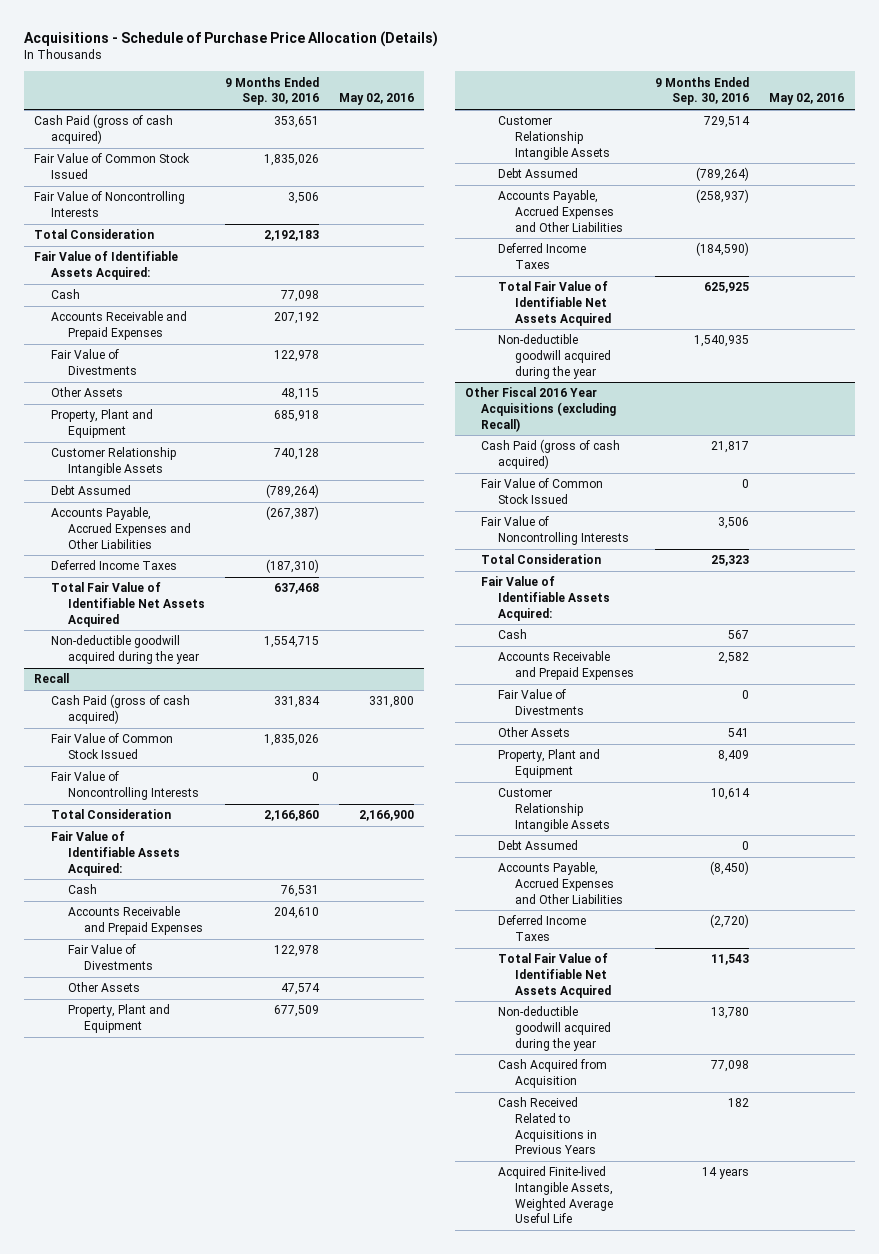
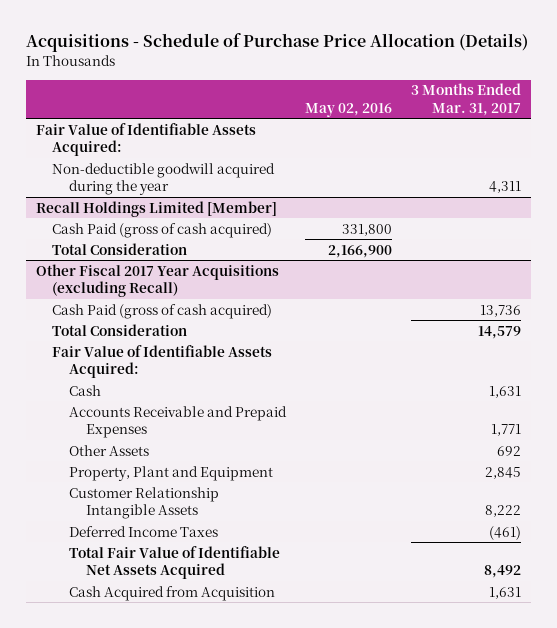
[224,76,319,106] 9 Months Ended Sep. 30, 2016 -> none
none -> [411,83,522,116] 3 Months Ended Mar. 31, 2017
[34,114,174,144] Cash Paid (gross of cash acquired) -> none
[34,153,191,179] Fair Value of Common Stock Issued -> none
[34,191,186,217] Fair Value of Noncontrolling Interests -> none
[34,229,155,240] Total Consideration -> none
[50,289,80,300] Cash -> none
[50,311,187,340] Accounts Receivable and Prepaid Expenses -> none
[50,349,137,375] Fair Value of Divestments -> none
[50,387,123,398] Other Assets -> none
[50,409,153,438] Property, Plant and Equipment -> none
[50,447,176,476] Customer Relationship Intangible Assets -> none
[50,485,131,496] Debt Assumed -> none
[50,507,191,549] Accounts Payable, Accrued Expenses and Other Liabilities -> none
[50,560,177,571] Deferred Income Taxes -> none
[50,582,205,627] Total Fair Value of Identifiable Net Assets Acquired -> none
[34,673,70,684] Recall -> [35,200,277,217] Recall Holdings Limited [Member]
[50,733,173,759] Fair Value of Common Stock Issued -> none
[50,771,199,800] Fair Value of Noncontrolling Interests -> none
[50,831,180,876] Fair Value of Identifiable Assets Acquired: -> none
[67,884,97,895] Cash -> none
[67,906,204,935] Accounts Receivable and Prepaid Expenses -> none
[67,944,154,970] Fair Value of Divestments -> none
[67,982,140,993] Other Assets -> none
[67,1004,170,1033] Property, Plant and Equipment -> none
[497,116,610,160] Customer Relationship Intangible Assets -> none
[497,168,578,179] Debt Assumed -> none
[497,190,623,232] Accounts Payable, Accrued Expenses and Other Liabilities -> none
[497,243,586,269] Deferred Income Taxes -> none
[497,281,611,326] Total Fair Value of Identifiable Net Assets Acquired -> none
[497,334,611,379] Non-deductible goodwill acquired during the year -> none
[464,387,617,432] Other Fiscal 2016 Year Acquisitions (excluding Recall) -> [35,263,279,298] Other Fiscal 2017 Year Acquisitions (excluding Recall)
[481,478,604,504] Fair Value of Common Stock Issued -> none
[481,516,629,545] Fair Value of Noncontrolling Interests -> none
[497,689,584,715] Fair Value of Divestments -> none
[497,840,578,851] Debt Assumed -> none
[497,862,623,904] Accounts Payable, Accrued Expenses and Other Liabilities -> none
[497,1006,611,1051] Non-deductible goodwill acquired during the year -> none
[497,1097,597,1155] Cash Received Related to Acquisitions in Previous Years -> none
[497,1166,613,1224] Acquired Finite-lived Intangible Assets, Weighted Average Useful Life -> none

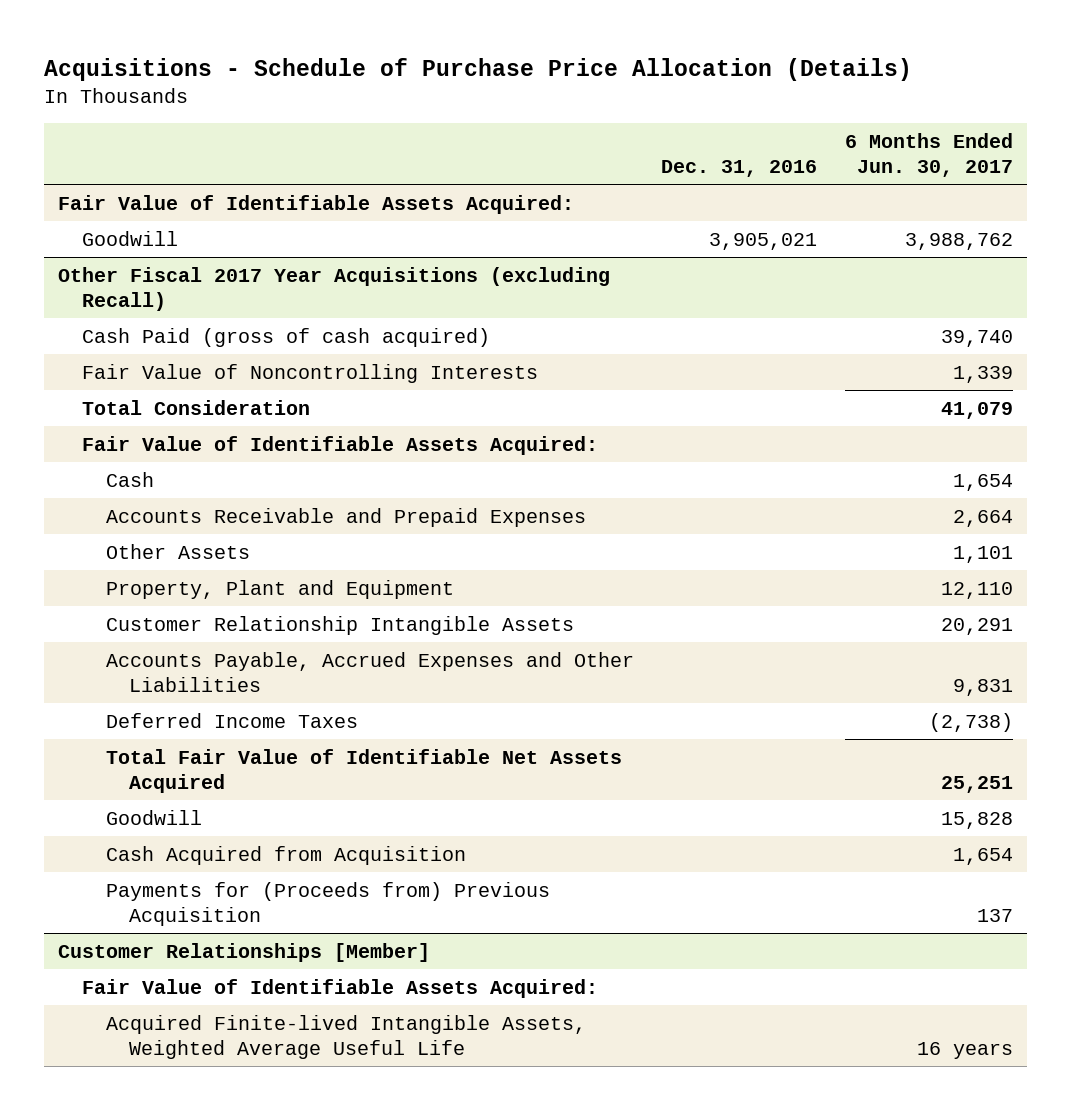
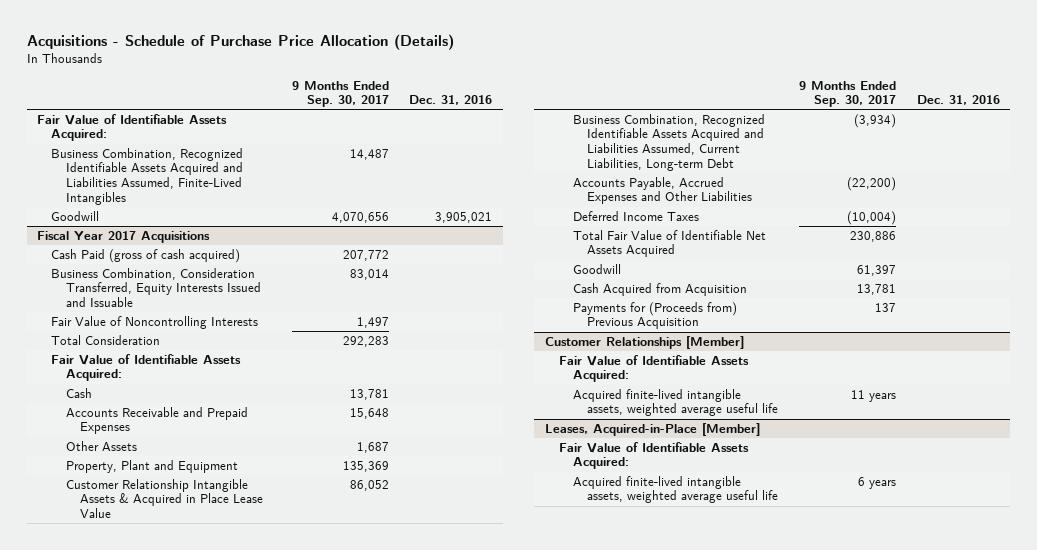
[845,132,1014,177] 6 Months Ended Jun. 30, 2017 -> none
none -> [291,80,389,108] 9 Months Ended Sep. 30, 2017
none -> [51,147,244,205] Business Combination, Recognized Identifiable Assets Acquired and Liabilities Assumed, Finite-Lived Intangibles
[58,266,611,311] Other Fiscal 2017 Year Acquisitions (excluding Recall) -> [37,230,211,243] Fiscal Year 2017 Acquisitions
none -> [51,267,261,307] Business Combination, Consideration Transferred, Equity Interests Issued and Issuable
[105,615,574,635] Customer Relationship Intangible Assets -> none
none -> [65,478,263,518] Customer Relationship Intangible Assets & Acquired in Place Lease Value
none -> [572,113,765,171] Business Combination, Recognized Identifiable Assets Acquired and Liabilities Assumed, Current Liabilities, Long-term Debt
[105,1014,586,1059] Acquired Finite-lived Intangible Assets, Weighted Average Useful Life -> [572,388,778,417] Acquired finite-lived intangible assets, weighted average useful life
none -> [544,422,760,436] Leases, Acquired-in-Place [Member]
none -> [558,441,749,470] Fair Value of Identifiable Assets Acquired:
none -> [572,475,778,504] Acquired finite-lived intangible assets, weighted average useful life

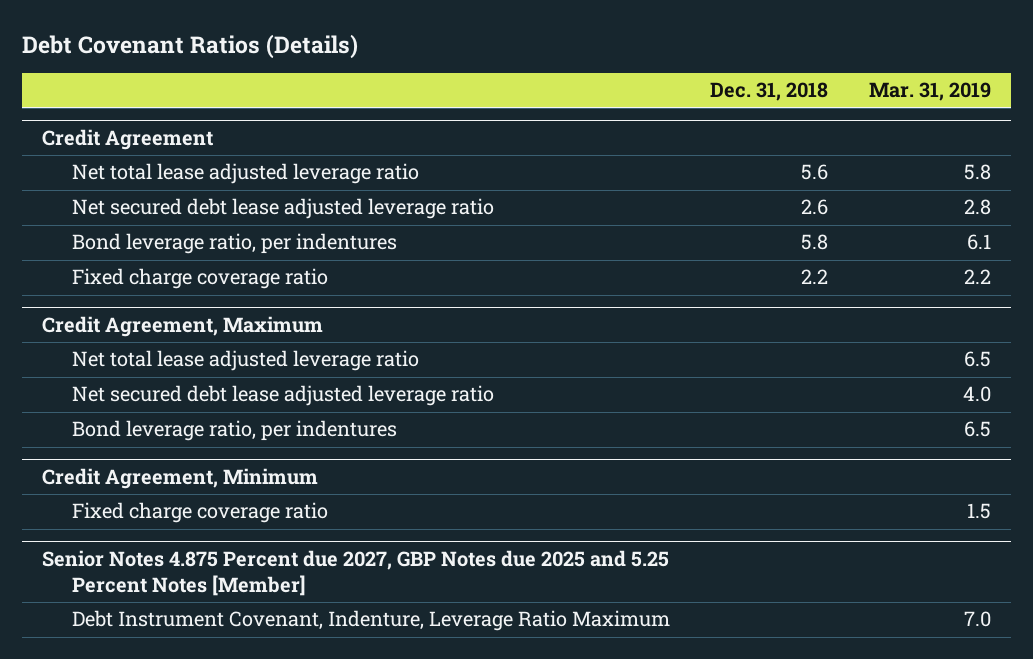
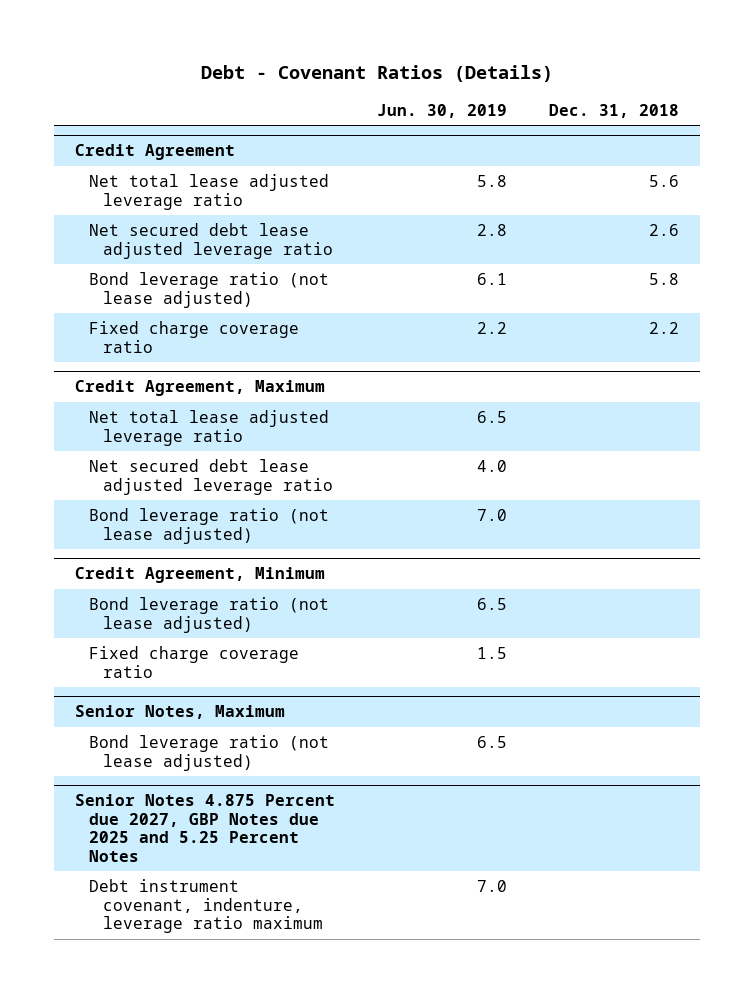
[21,33,358,59] Debt Covenant Ratios (Details) -> [201,64,554,82] Debt - Covenant Ratios (Details)
[868,82,991,102] Mar. 31, 2019 -> none
none -> [377,103,508,118] Jun. 30, 2019
[72,233,398,255] Bond leverage ratio, per indentures -> [89,272,330,308] Bond leverage ratio (not lease adjusted)
[72,420,398,442] Bond leverage ratio, per indentures -> [89,508,330,544] Bond leverage ratio (not lease adjusted)
none -> [89,597,330,633] Bond leverage ratio (not lease adjusted)
none -> [75,705,286,720] Senior Notes, Maximum
none -> [89,735,330,771] Bond leverage ratio (not lease adjusted)
[41,550,669,596] Senior Notes 4.875 Percent due 2027, GBP Notes due 2025 and 5.25 Percent Notes [Member] -> [75,794,336,862] Senior Notes 4.875 Percent due 2027, GBP Notes due 2025 and 5.25 Percent Notes
[72,610,671,632] Debt Instrument Covenant, Indenture, Leverage Ratio Maximum -> [89,879,324,934] Debt instrument covenant, indenture, leverage ratio maximum

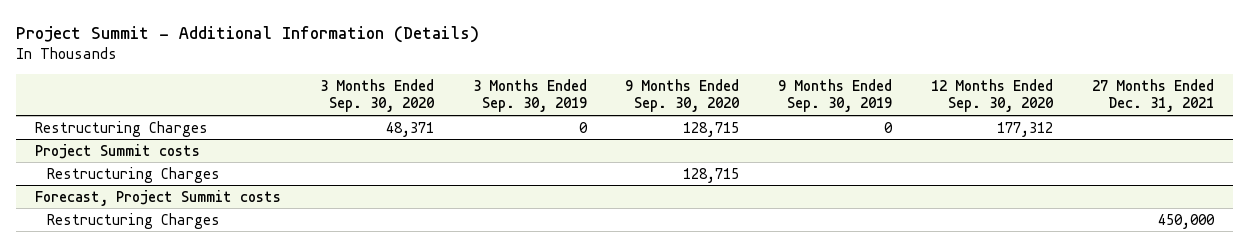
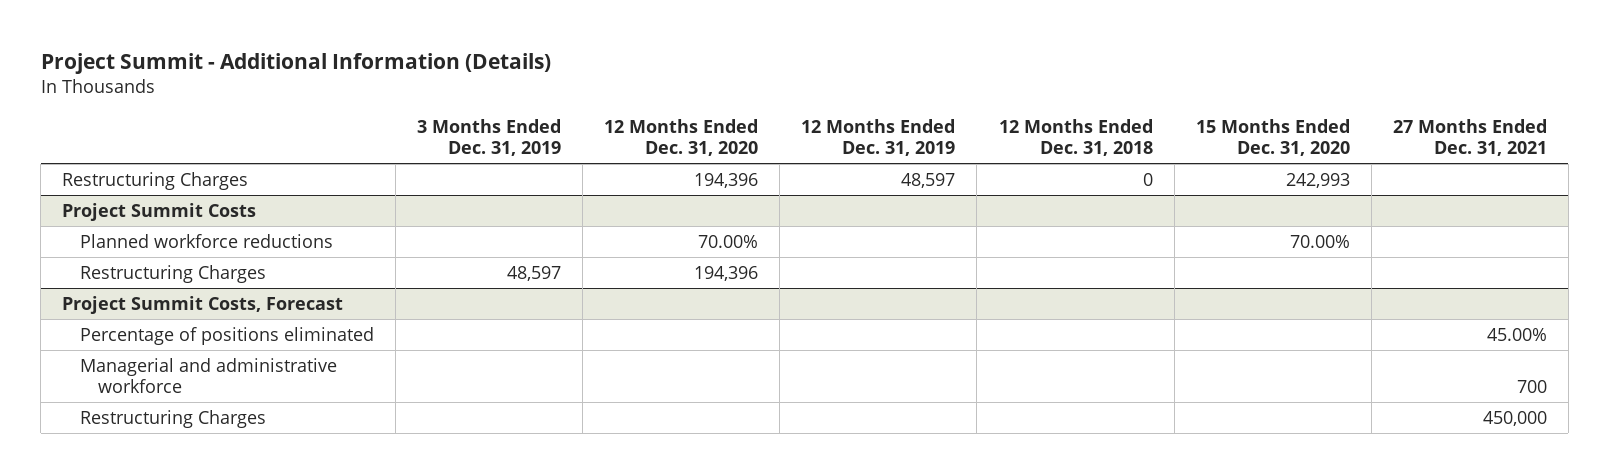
[319,78,434,113] 3 Months Ended Sep. 30, 2020 -> none
[472,78,587,113] 3 Months Ended Sep. 30, 2019 -> none
[625,78,740,113] 9 Months Ended Sep. 30, 2020 -> none
[778,78,893,113] 9 Months Ended Sep. 30, 2019 -> none
[930,78,1053,113] 12 Months Ended Sep. 30, 2020 -> none
none -> [417,119,562,157] 3 Months Ended Dec. 31, 2019
none -> [604,119,759,157] 12 Months Ended Dec. 31, 2020
none -> [801,119,956,157] 12 Months Ended Dec. 31, 2019
none -> [998,119,1153,157] 12 Months Ended Dec. 31, 2018
none -> [1195,119,1350,157] 15 Months Ended Dec. 31, 2020
[35,143,201,159] Project Summit costs -> [62,202,257,221] Project Summit Costs
none -> [80,233,334,248] Planned workforce reductions
[35,189,282,206] Forecast, Project Summit costs -> [62,295,344,314] Project Summit Costs, Forecast
none -> [80,326,375,345] Percentage of positions eliminated
none -> [80,357,338,393] Managerial and administrative workforce

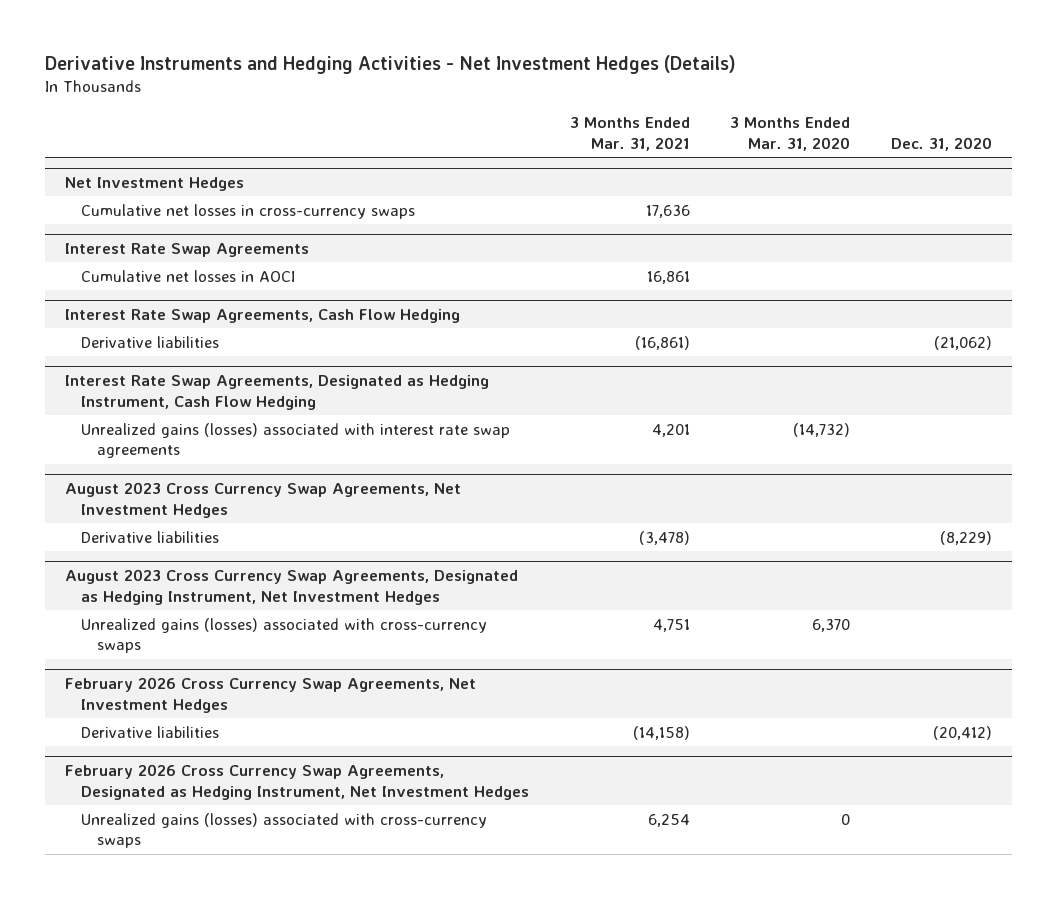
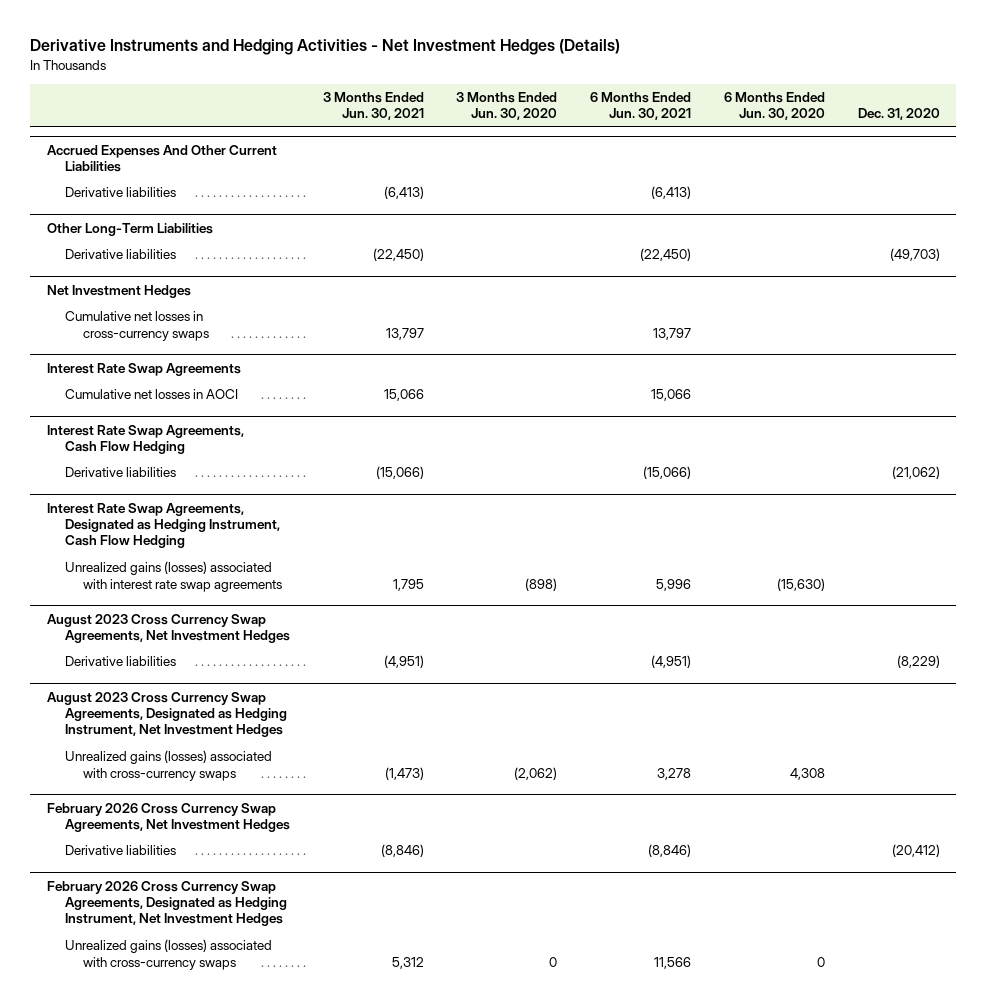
[569,117,690,151] 3 Months Ended Mar. 31, 2021 -> none
[730,117,851,151] 3 Months Ended Mar. 31, 2020 -> none
none -> [322,91,424,121] 3 Months Ended Jun. 30, 2021
none -> [456,91,558,121] 3 Months Ended Jun. 30, 2020
none -> [590,91,692,121] 6 Months Ended Jun. 30, 2021
none -> [723,91,825,121] 6 Months Ended Jun. 30, 2020
none -> [46,144,277,172] Accrued Expenses And Other Current Liabilities
none -> [64,187,176,198] Derivative liabilities
none -> [46,222,213,236] Other Long-Term Liabilities
none -> [64,249,176,260] Derivative liabilities

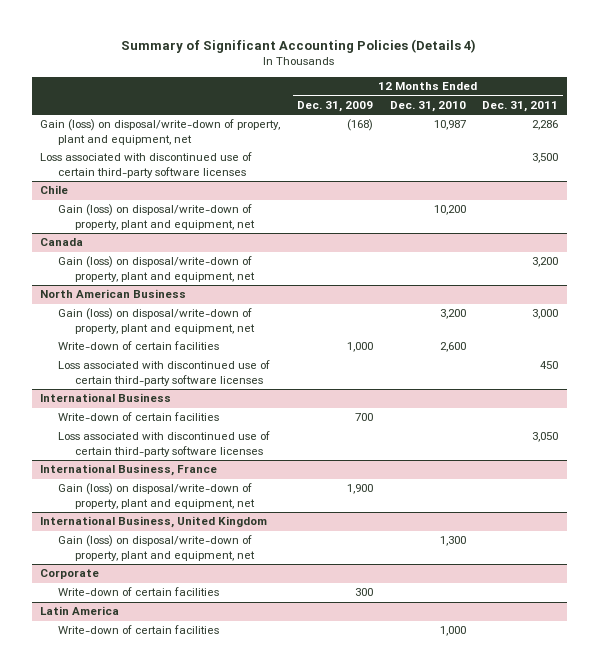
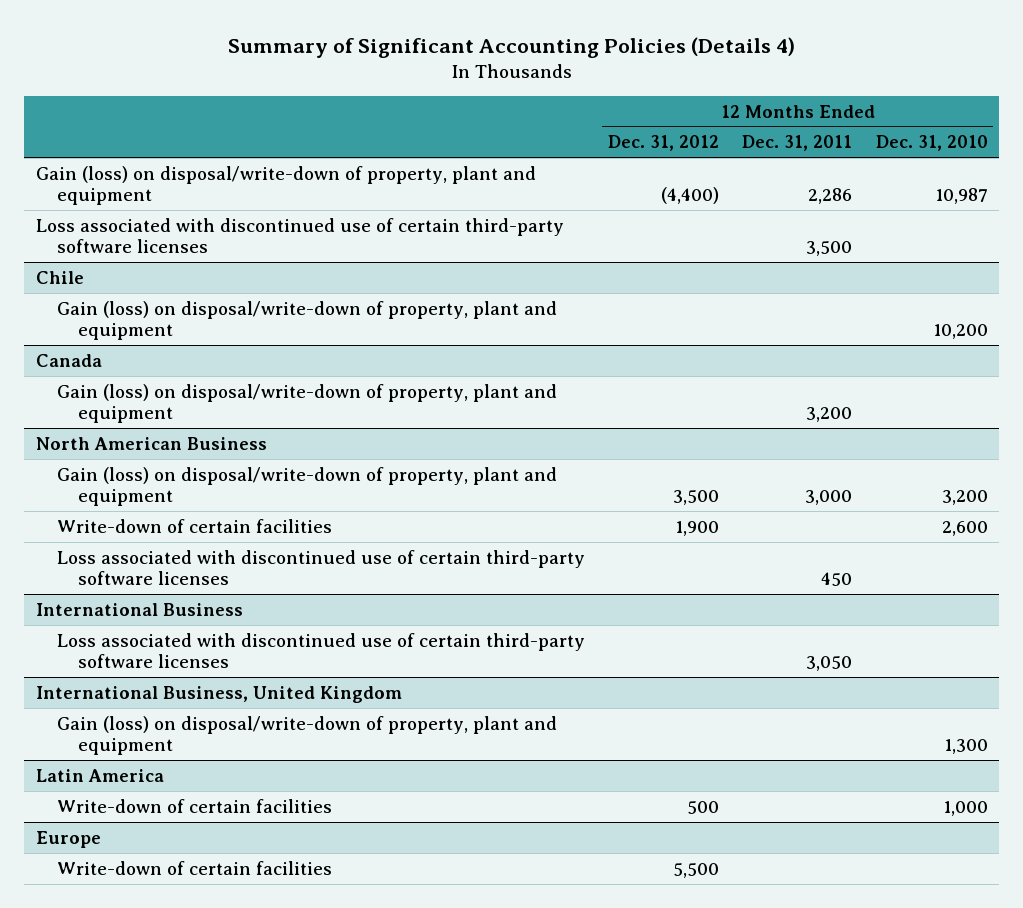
[297,100,374,112] Dec. 31, 2009 -> none
none -> [608,135,720,152] Dec. 31, 2012
[40,119,281,145] Gain (loss) on disposal/write-down of property, plant and equipment, net -> [35,165,536,206] Gain (loss) on disposal/write-down of property, plant and equipment
[57,204,255,230] Gain (loss) on disposal/write-down of property, plant and equipment, net -> [56,300,557,341] Gain (loss) on disposal/write-down of property, plant and equipment
[57,256,255,282] Gain (loss) on disposal/write-down of property, plant and equipment, net -> [56,383,557,424] Gain (loss) on disposal/write-down of property, plant and equipment
[57,308,255,334] Gain (loss) on disposal/write-down of property, plant and equipment, net -> [56,466,557,507] Gain (loss) on disposal/write-down of property, plant and equipment
[57,412,219,422] Write-down of certain facilities -> none
[40,464,218,477] International Business, France -> none
[57,483,255,509] Gain (loss) on disposal/write-down of property, plant and equipment, net -> none
[40,569,100,580] Corporate -> none
[57,587,219,597] Write-down of certain facilities -> none
[57,535,255,561] Gain (loss) on disposal/write-down of property, plant and equipment, net -> [56,715,557,756] Gain (loss) on disposal/write-down of property, plant and equipment
none -> [35,830,101,848] Europe
none -> [56,860,332,875] Write-down of certain facilities

